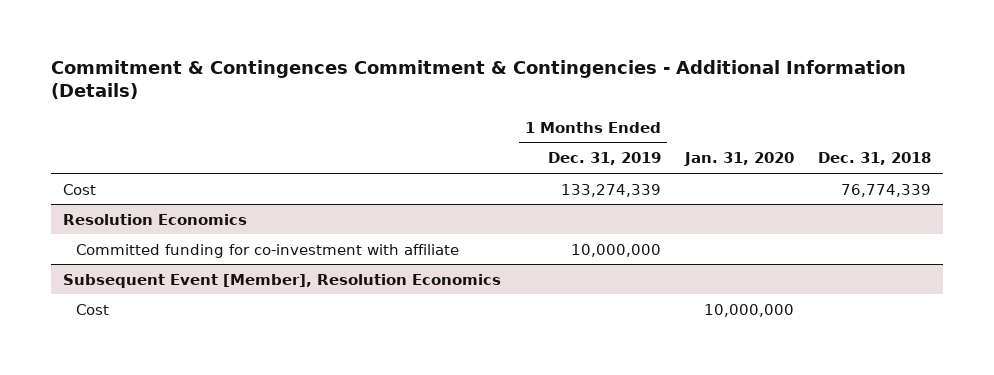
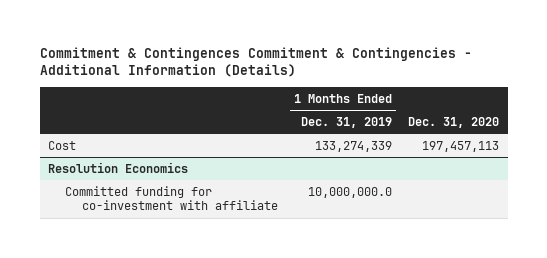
[683,152,794,167] Jan. 31, 2020 -> none
[818,152,932,166] Dec. 31, 2018 -> none
none -> [408,116,500,128] Dec. 31, 2020
[62,273,501,288] Subsequent Event [Member], Resolution Economics -> none
[75,303,109,315] Cost -> none
[570,243,661,257] 10,000,000 -> [308,186,393,198] 10,000,000.0

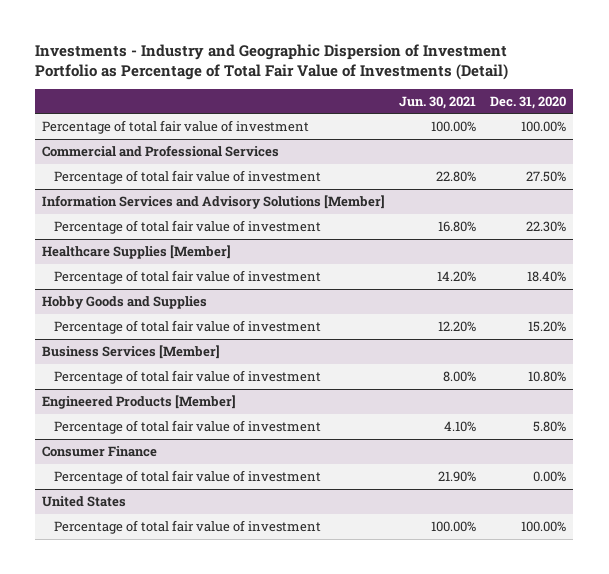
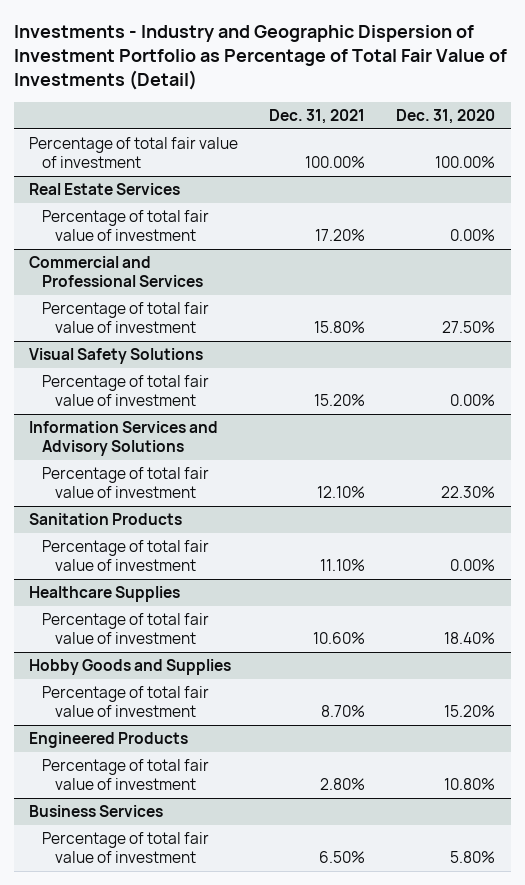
[399,95,477,109] Jun. 30, 2021 -> none
none -> [269,108,366,124] Dec. 31, 2021
none -> [29,183,181,196] Real Estate Services
none -> [42,210,210,242] Percentage of total fair value of investment
none -> [29,348,204,365] Visual Safety Solutions
none -> [42,375,210,407] Percentage of total fair value of investment
[42,195,386,210] Information Services and Advisory Solutions [Member] -> [29,421,219,457] Information Services and Advisory Solutions
none -> [29,513,183,526] Sanitation Products
none -> [42,540,210,572] Percentage of total fair value of investment
[42,245,232,260] Healthcare Supplies [Member] -> [29,586,181,603] Healthcare Supplies
[42,345,221,360] Business Services [Member] -> none
none -> [29,732,189,749] Engineered Products
[42,395,237,410] Engineered Products [Member] -> none
none -> [29,805,164,818] Business Services
[42,446,158,458] Consumer Finance -> none
[54,470,322,485] Percentage of total fair value of investment -> none
[42,496,127,508] United States -> none
[54,520,322,535] Percentage of total fair value of investment -> none

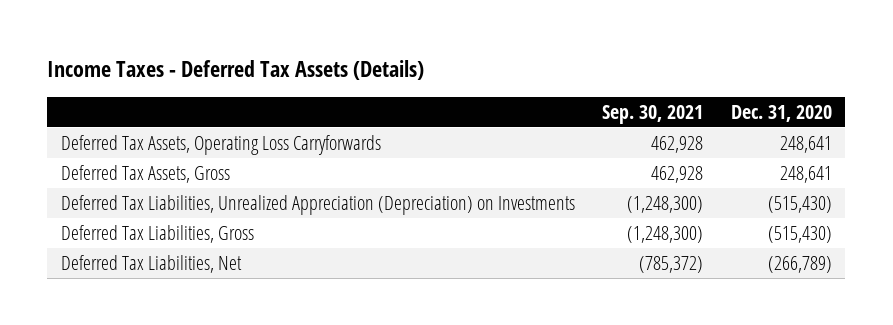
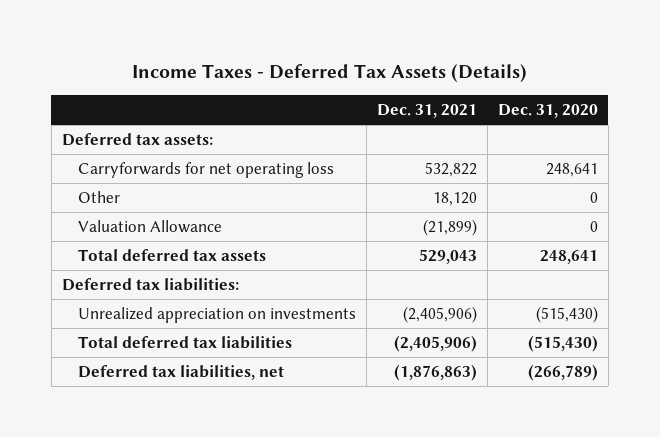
[602,104,704,124] Sep. 30, 2021 -> none
none -> [376,104,477,119] Dec. 31, 2021
none -> [61,133,213,147] Deferred tax assets:
[61,134,382,155] Deferred Tax Assets, Operating Loss Carryforwards -> [77,162,334,179] Carryforwards for net operating loss
none -> [77,191,120,204] Other
none -> [77,220,222,234] Valuation Allowance
[61,164,231,183] Deferred Tax Assets, Gross -> [77,249,266,262] Total deferred tax assets
none -> [61,278,239,292] Deferred tax liabilities:
[61,194,576,215] Deferred Tax Liabilities, Unrealized Appreciation (Depreciation) on Investments -> [77,307,356,324] Unrealized appreciation on investments
[61,224,255,243] Deferred Tax Liabilities, Gross -> [77,336,292,350] Total deferred tax liabilities
[61,254,243,273] Deferred Tax Liabilities, Net -> [77,365,284,381] Deferred tax liabilities, net

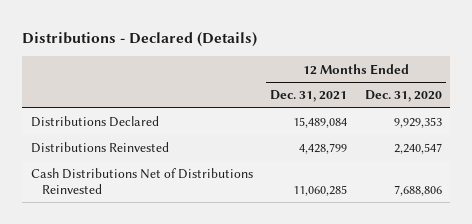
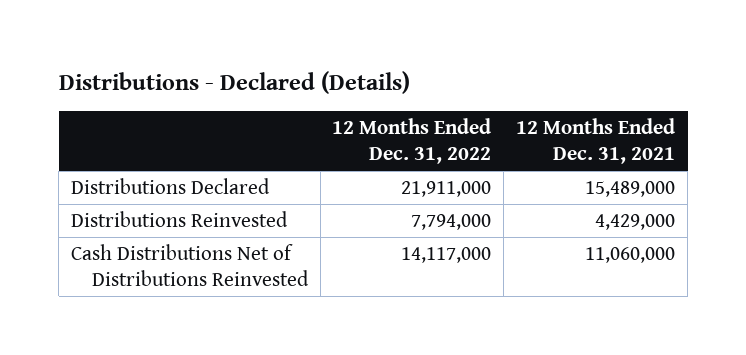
[364,90,442,103] Dec. 31, 2020 -> none
none -> [332,118,492,164] 12 Months Ended Dec. 31, 2022
[293,117,348,129] 15,489,084 -> [585,181,676,198] 15,489,000
[299,143,348,155] 4,428,799 -> [595,214,676,231] 4,429,000
[293,184,348,196] 11,060,285 -> [585,247,676,264] 11,060,000

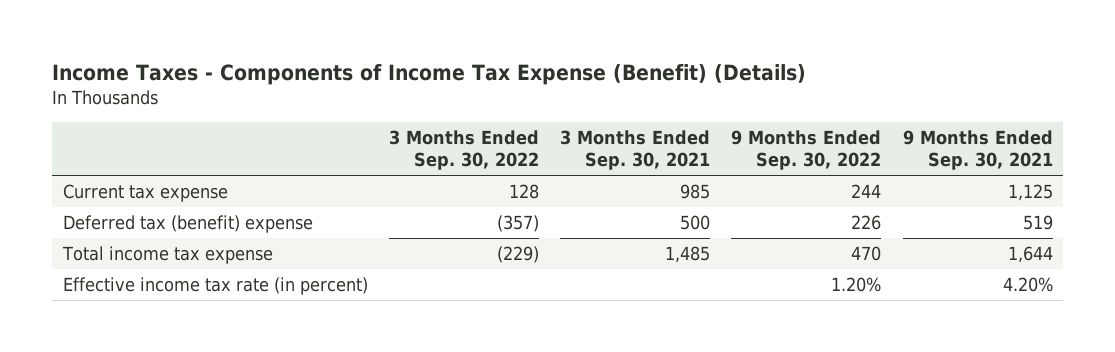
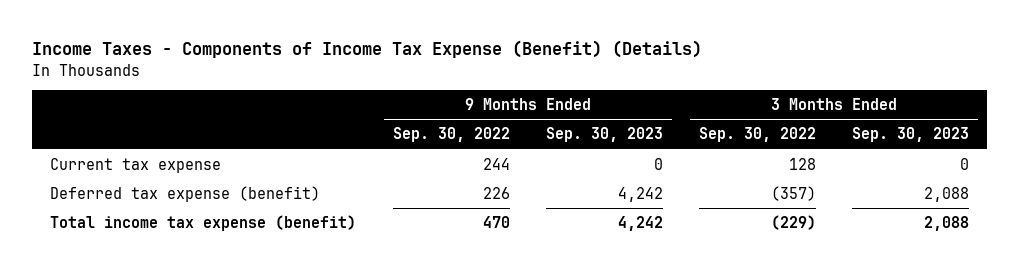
[560,130,711,171] 3 Months Ended Sep. 30, 2021 -> none
[902,130,1053,171] 9 Months Ended Sep. 30, 2021 -> none
none -> [545,127,663,143] Sep. 30, 2023
none -> [851,127,969,143] Sep. 30, 2023
[62,277,368,296] Effective income tax rate (in percent) -> none
[62,215,313,234] Deferred tax (benefit) expense -> [50,185,321,202] Deferred tax expense (benefit)
[61,246,273,265] Total income tax expense -> [50,214,357,231] Total income tax expense (benefit)

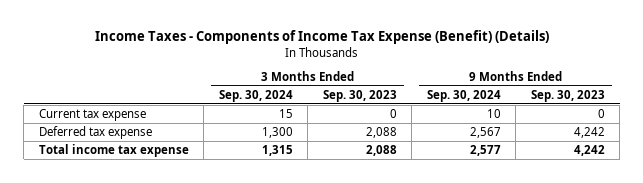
[392,127,510,143] Sep. 30, 2022 -> none
[698,127,816,143] Sep. 30, 2022 -> none
none -> [218,89,293,102] Sep. 30, 2024
none -> [426,89,501,102] Sep. 30, 2024
[50,185,321,202] Deferred tax expense (benefit) -> [38,126,152,140] Deferred tax expense
[50,214,357,231] Total income tax expense (benefit) -> [38,144,189,158] Total income tax expense

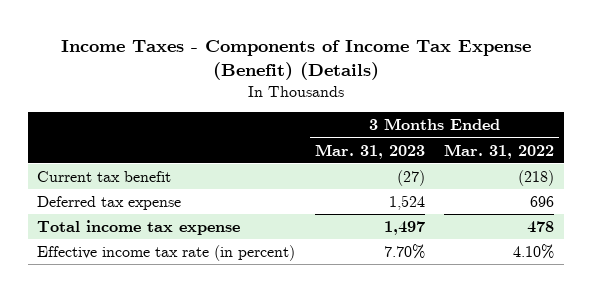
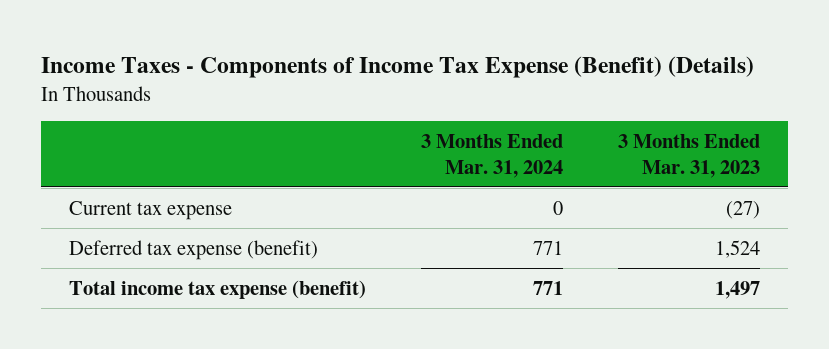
[444,143,555,159] Mar. 31, 2022 -> none
none -> [421,133,564,178] 3 Months Ended Mar. 31, 2024
[37,244,296,261] Effective income tax rate (in percent) -> none
[37,170,172,182] Current tax benefit -> [68,200,232,220] Current tax expense
[37,195,182,210] Deferred tax expense -> [68,239,318,260] Deferred tax expense (benefit)
[37,219,241,235] Total income tax expense -> [68,279,366,299] Total income tax expense (benefit)

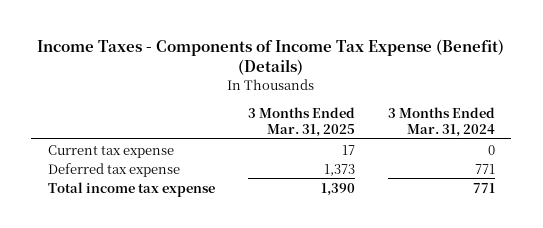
[618,133,761,178] 3 Months Ended Mar. 31, 2023 -> none
none -> [247,106,355,137] 3 Months Ended Mar. 31, 2025
[68,239,318,260] Deferred tax expense (benefit) -> [47,162,180,177] Deferred tax expense
[68,279,366,299] Total income tax expense (benefit) -> [47,181,215,197] Total income tax expense

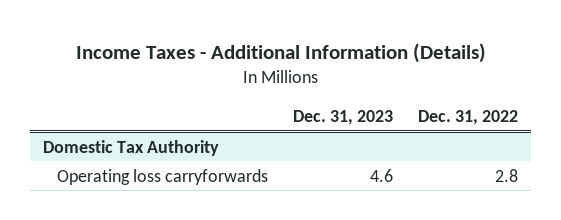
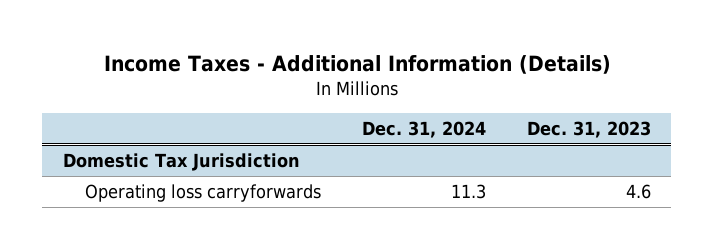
[418,110,519,126] Dec. 31, 2022 -> none
none -> [361,121,486,139] Dec. 31, 2024
[42,139,219,156] Domestic Tax Authority -> [62,152,300,171] Domestic Tax Jurisdiction

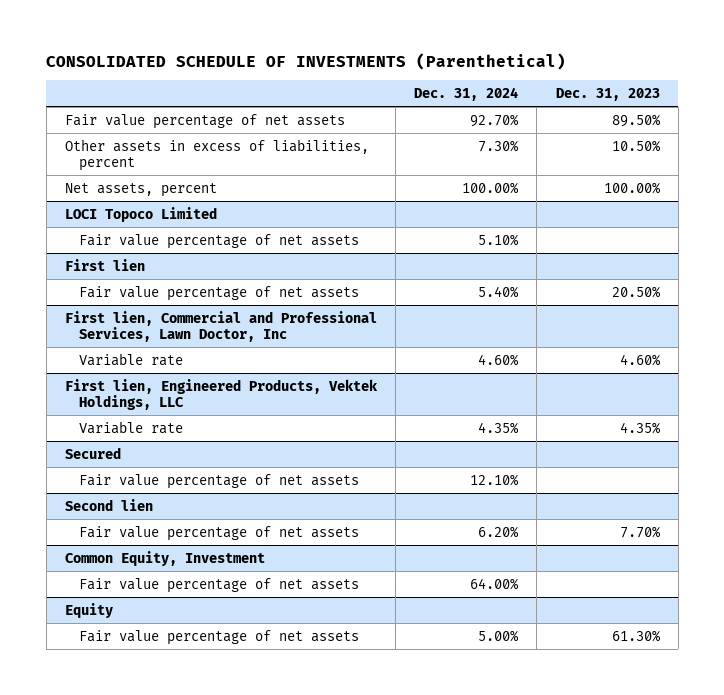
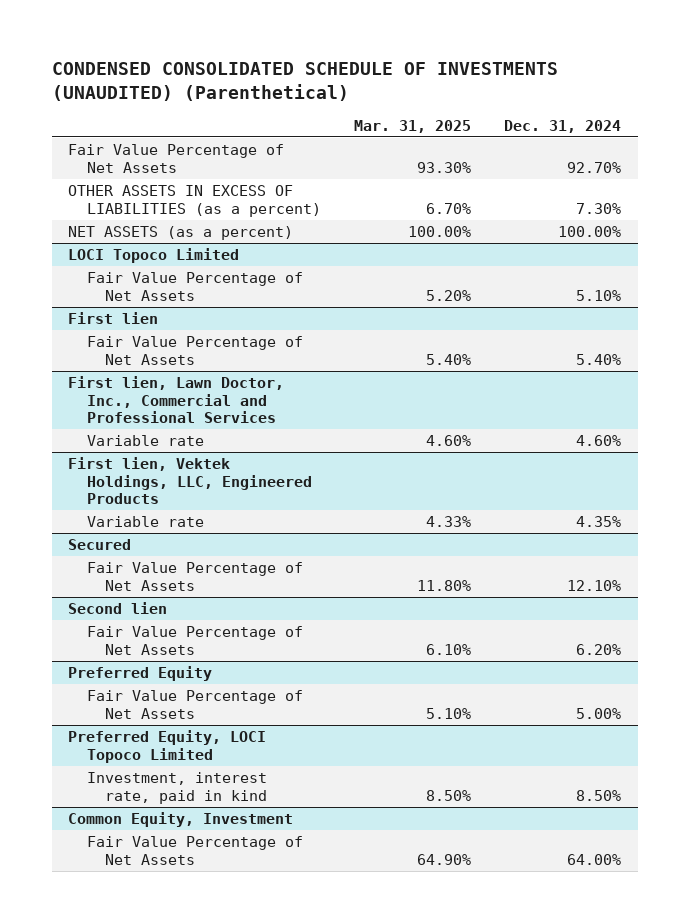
[46,52,567,70] CONSOLIDATED SCHEDULE OF INVESTMENTS (Parenthetical) -> [51,62,558,101] CONDENSED CONSOLIDATED SCHEDULE OF INVESTMENTS (UNAUDITED) (Parenthetical)
[555,87,660,101] Dec. 31, 2023 -> none
none -> [353,119,471,133] Mar. 31, 2025
[64,113,345,129] Fair value percentage of net assets -> [68,144,285,173] Fair Value Percentage of Net Assets
[64,138,369,172] Other assets in excess of liabilities, percent -> [68,185,321,217] OTHER ASSETS IN EXCESS OF LIABILITIES (as a percent)
[64,182,217,197] Net assets, percent -> [68,226,294,241] NET ASSETS (as a percent)
[79,233,360,249] Fair value percentage of net assets -> [86,272,303,301] Fair Value Percentage of Net Assets
[79,285,360,301] Fair value percentage of net assets -> [86,336,303,365] Fair Value Percentage of Net Assets
[64,310,377,343] First lien, Commercial and Professional Services, Lawn Doctor, Inc -> [68,376,285,424] First lien, Lawn Doctor, Inc., Commercial and Professional Services
[64,378,378,411] First lien, Engineered Products, Vektek Holdings, LLC -> [68,457,312,505] First lien, Vektek Holdings, LLC, Engineered Products
[79,473,360,489] Fair value percentage of net assets -> [86,562,303,591] Fair Value Percentage of Net Assets
[79,525,360,541] Fair value percentage of net assets -> [86,626,303,655] Fair Value Percentage of Net Assets
none -> [68,666,213,682] Preferred Equity
none -> [86,690,303,719] Fair Value Percentage of Net Assets
none -> [68,730,267,763] Preferred Equity, LOCI Topoco Limited
none -> [86,772,268,804] Investment, interest rate, paid in kind
[64,602,113,618] Equity -> none
[79,629,360,645] Fair value percentage of net assets -> none
[79,577,360,593] Fair value percentage of net assets -> [86,836,303,865] Fair Value Percentage of Net Assets

